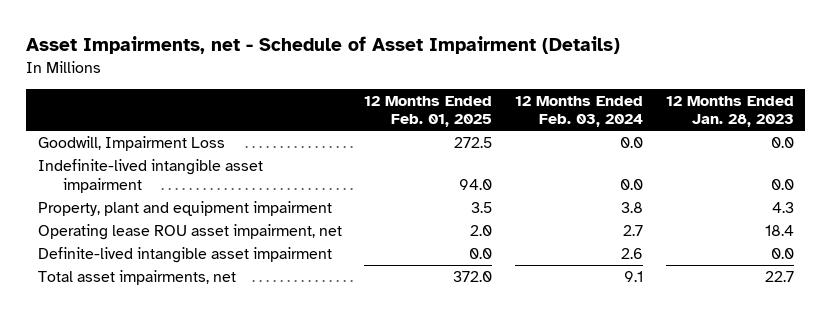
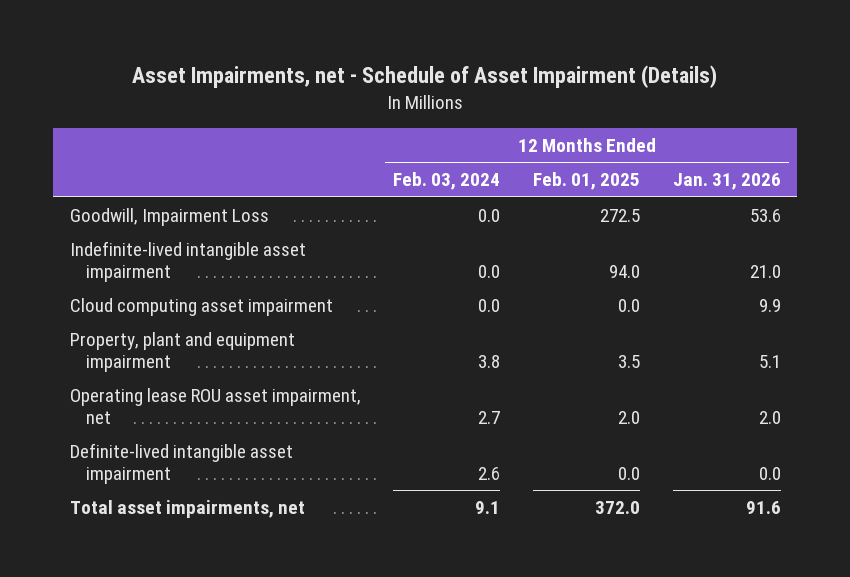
[665,95,794,128] 12 Months Ended Jan. 28, 2023 -> none
none -> [672,173,781,191] Jan. 31, 2026
none -> [69,297,333,316] Cloud computing asset impairment

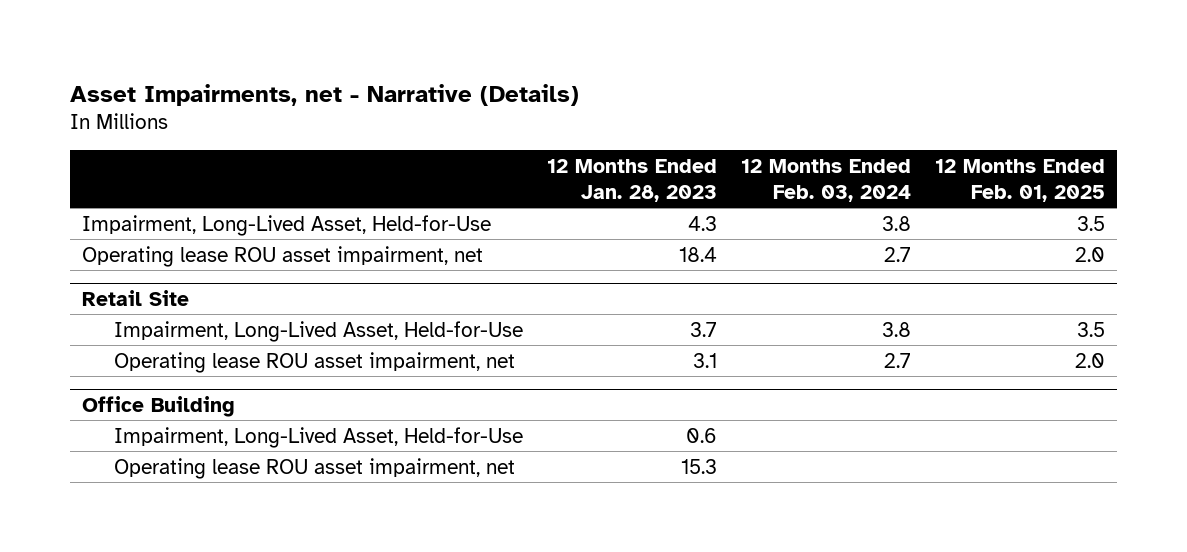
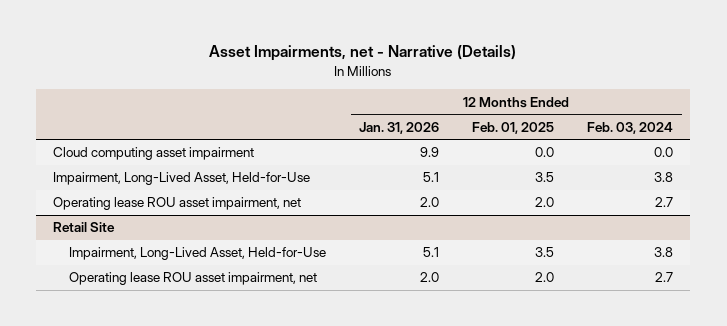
[547,158,718,202] 12 Months Ended Jan. 28, 2023 -> none
none -> [358,121,439,134] Jan. 31, 2026
none -> [53,147,255,161] Cloud computing asset impairment
[81,395,235,417] Office Building -> none
[114,426,524,448] Impairment, Long-Lived Asset, Held-for-Use -> none
[114,457,516,479] Operating lease ROU asset impairment, net -> none

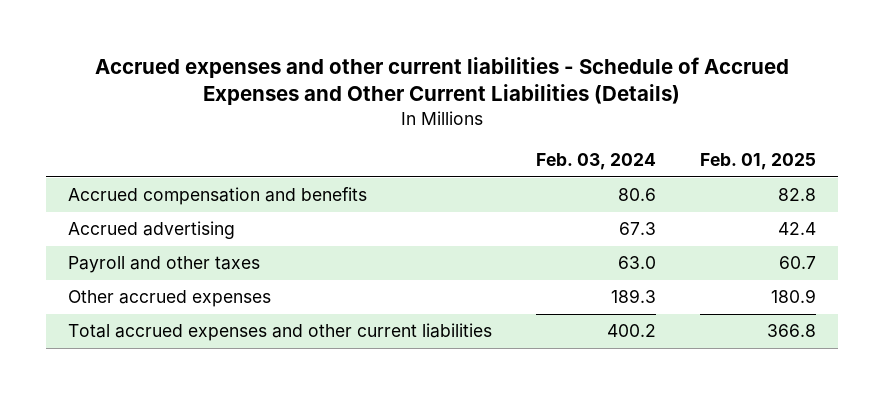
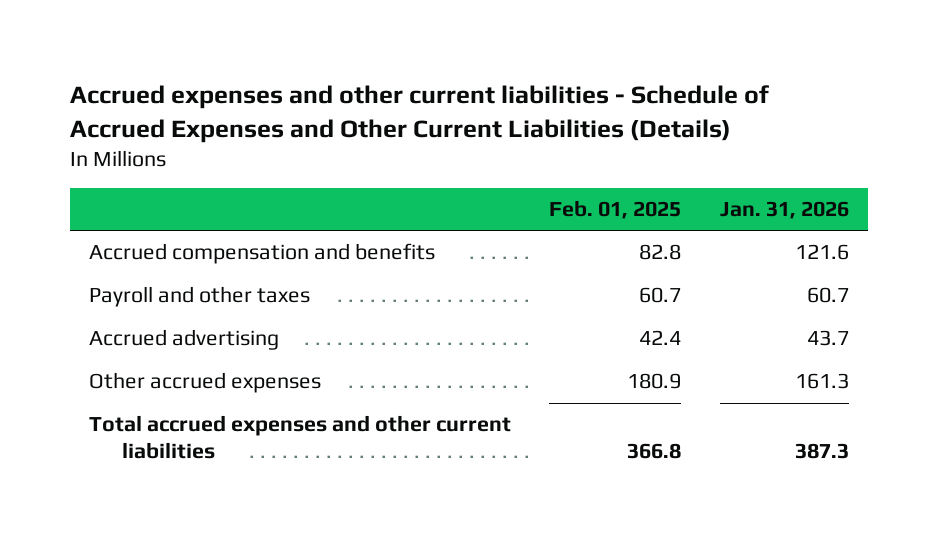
[536,153,657,171] Feb. 03, 2024 -> none
none -> [719,200,849,219] Jan. 31, 2026
[68,221,236,240] Accrued advertising -> [89,329,280,351] Accrued advertising

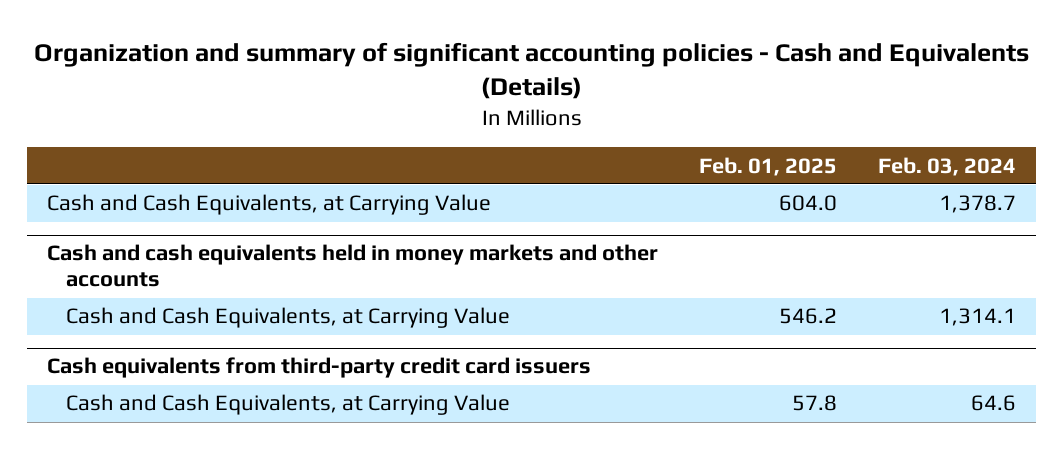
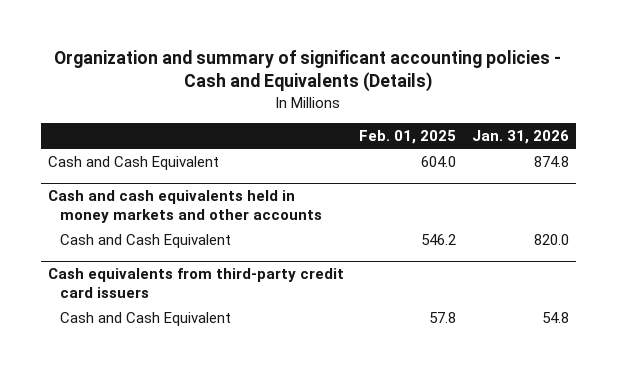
[877,156,1016,176] Feb. 03, 2024 -> none
none -> [471,129,569,144] Jan. 31, 2026
[47,194,492,216] Cash and Cash Equivalents, at Carrying Value -> [48,155,220,170] Cash and Cash Equivalent
[65,307,510,329] Cash and Cash Equivalents, at Carrying Value -> [59,233,231,248] Cash and Cash Equivalent
[65,394,510,416] Cash and Cash Equivalents, at Carrying Value -> [59,311,231,326] Cash and Cash Equivalent

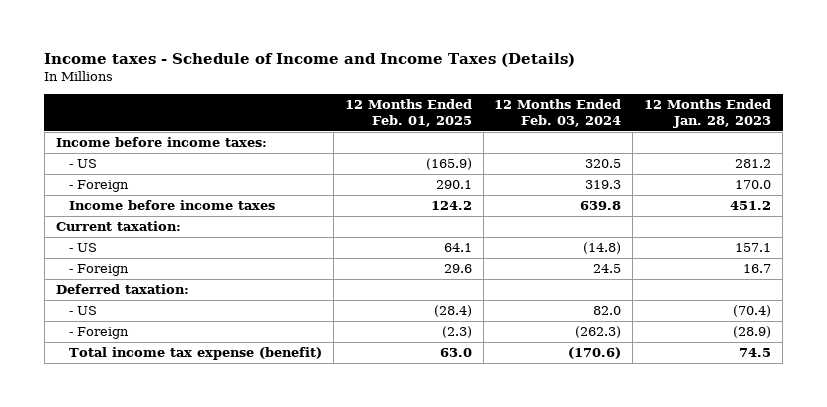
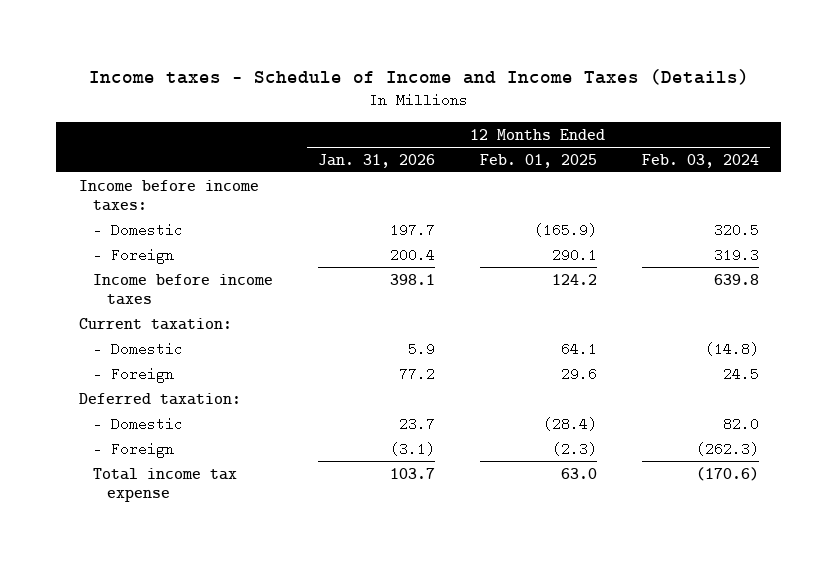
[644,99,772,129] 12 Months Ended Jan. 28, 2023 -> none
none -> [317,153,435,168] Jan. 31, 2026
[68,158,97,168] - US -> [93,222,184,237] - Domestic
[68,242,97,252] - US -> [93,341,184,356] - Domestic
[68,305,97,315] - US -> [93,416,184,431] - Domestic
[68,346,322,360] Total income tax expense (benefit) -> [93,467,238,503] Total income tax expense

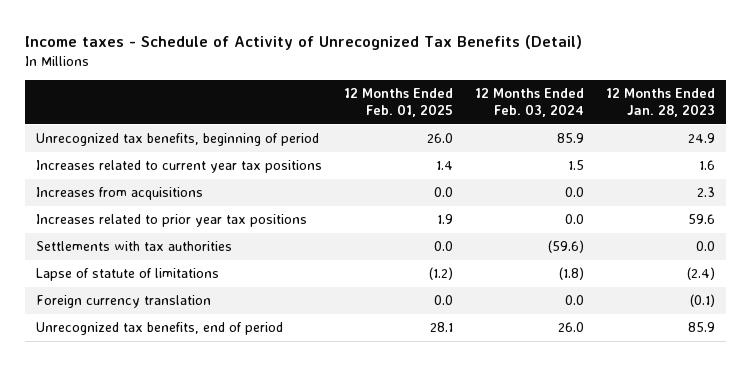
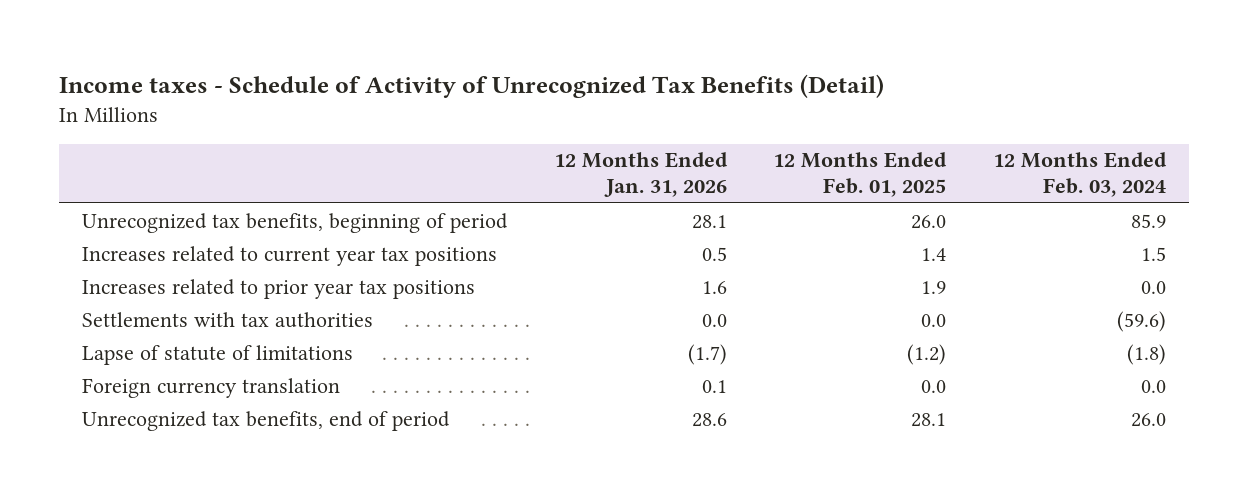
[606,88,716,117] 12 Months Ended Jan. 28, 2023 -> none
none -> [553,152,728,198] 12 Months Ended Jan. 31, 2026
[36,187,204,201] Increases from acquisitions -> none

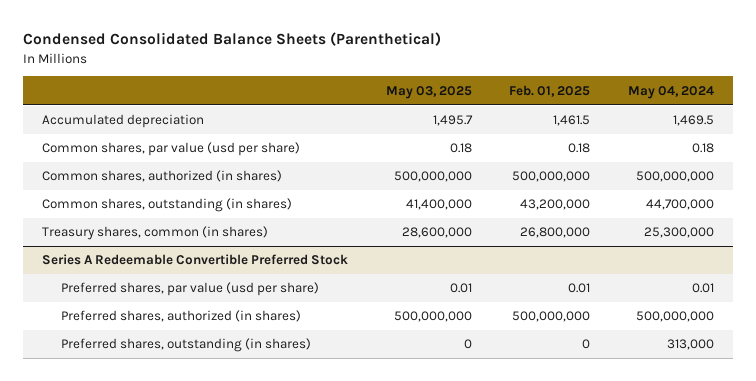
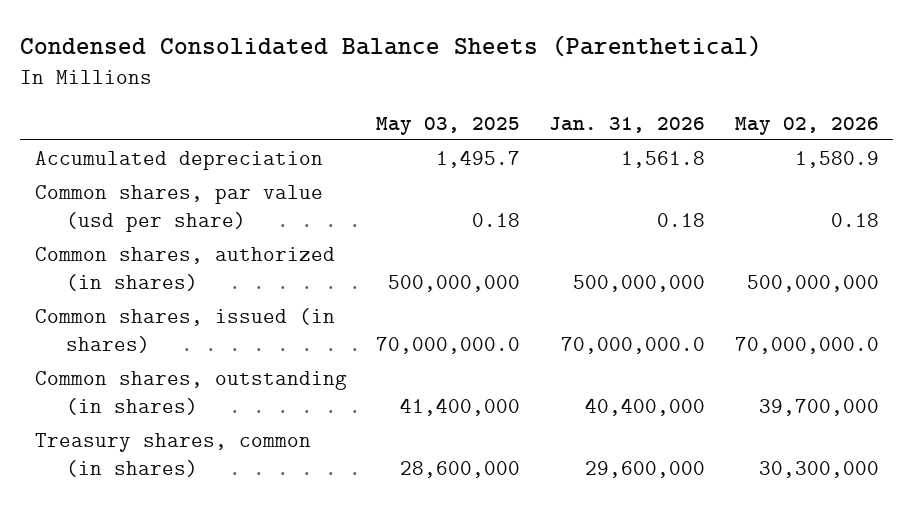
[509,84,591,97] Feb. 01, 2025 -> none
[628,85,715,99] May 04, 2024 -> none
none -> [549,116,706,133] Jan. 31, 2026
none -> [734,116,879,135] May 02, 2026
none -> [34,307,335,353] Common shares, issued (in shares)
[41,254,348,266] Series A Redeemable Convertible Preferred Stock -> none
[61,282,320,297] Preferred shares, par value (usd per share) -> none
[61,310,302,323] Preferred shares, authorized (in shares) -> none
[61,338,312,353] Preferred shares, outstanding (in shares) -> none

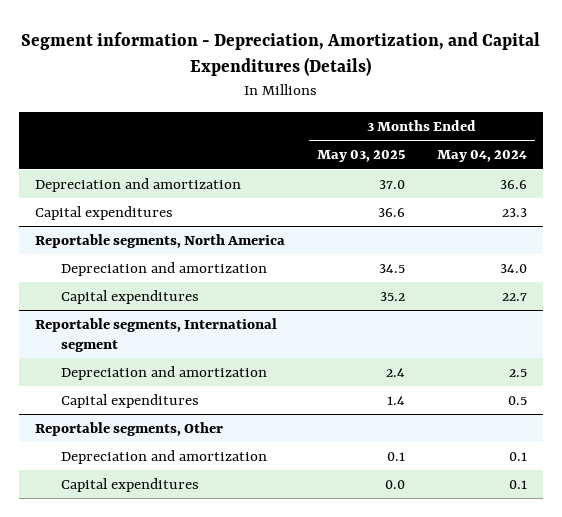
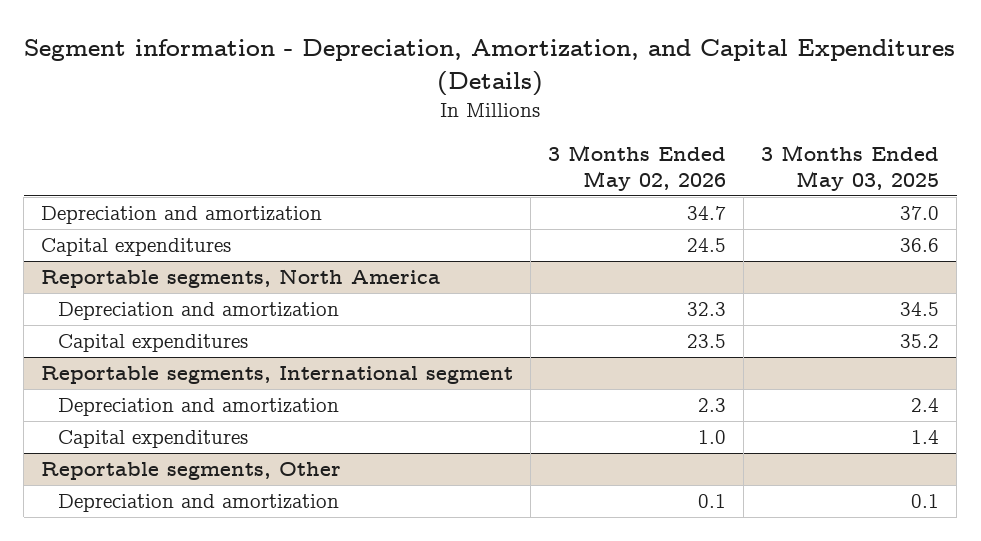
[437,150,528,163] May 04, 2024 -> none
none -> [548,145,727,191] 3 Months Ended May 02, 2026
[60,477,199,492] Capital expenditures -> none

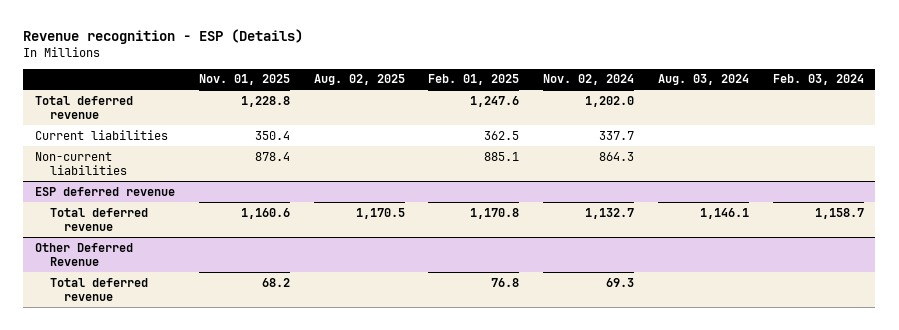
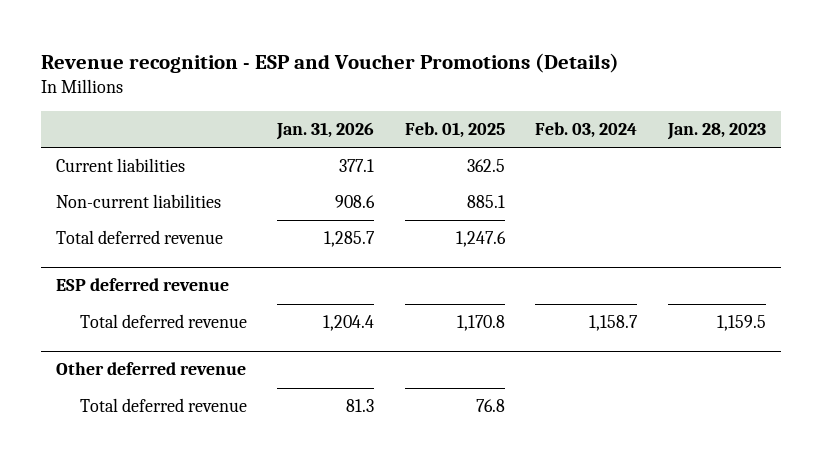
[23,29,304,45] Revenue recognition - ESP (Details) -> [40,52,619,73] Revenue recognition - ESP and Voucher Promotions (Details)
[198,74,290,86] Nov. 01, 2025 -> none
[313,74,405,86] Aug. 02, 2025 -> none
[543,74,635,86] Nov. 02, 2024 -> none
[657,74,749,86] Aug. 03, 2024 -> none
none -> [276,122,375,141] Jan. 31, 2026
none -> [666,123,766,141] Jan. 28, 2023
[35,95,134,119] Total deferred revenue -> [55,230,223,245] Total deferred revenue
[35,242,134,266] Other Deferred Revenue -> [55,362,246,376] Other deferred revenue

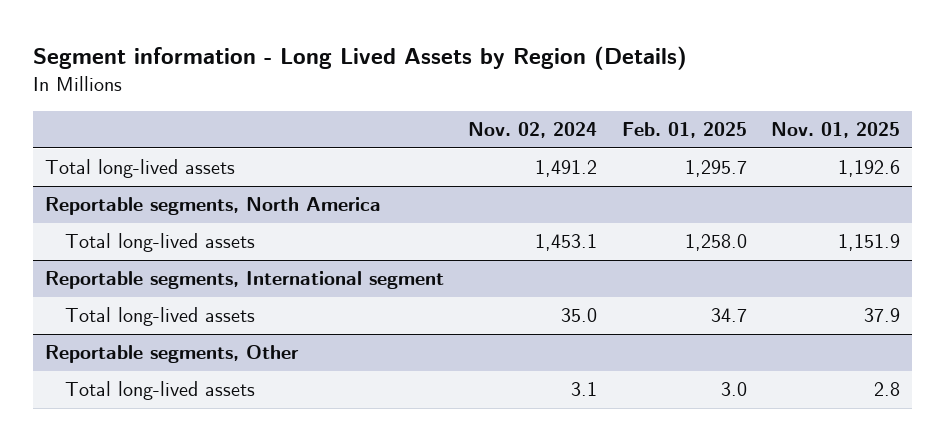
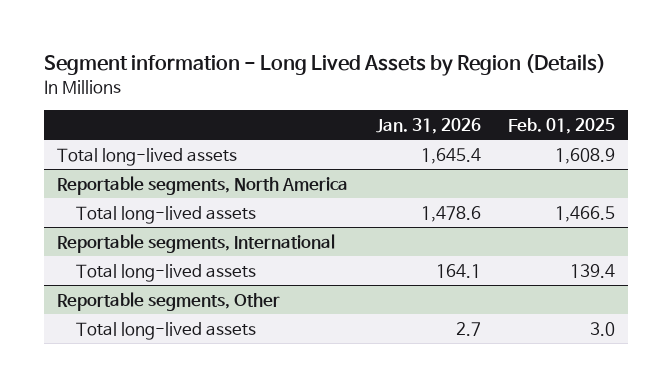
[468,122,598,139] Nov. 02, 2024 -> none
[771,122,901,139] Nov. 01, 2025 -> none
none -> [375,117,481,134] Jan. 31, 2026
[684,160,747,178] 1,295.7 -> [554,147,615,164] 1,608.9
[684,234,747,252] 1,258.0 -> [554,205,615,222] 1,466.5
[45,271,445,290] Reportable segments, International segment -> [57,233,336,253] Reportable segments, International
[710,308,747,323] 34.7 -> [569,263,615,278] 139.4

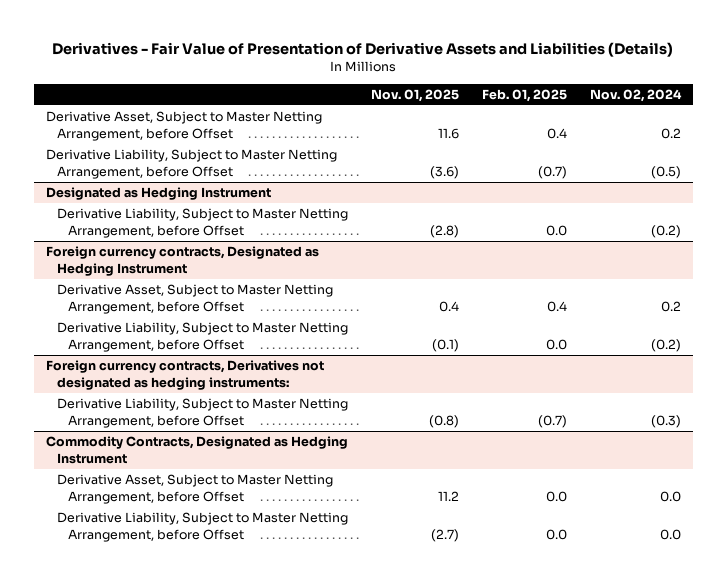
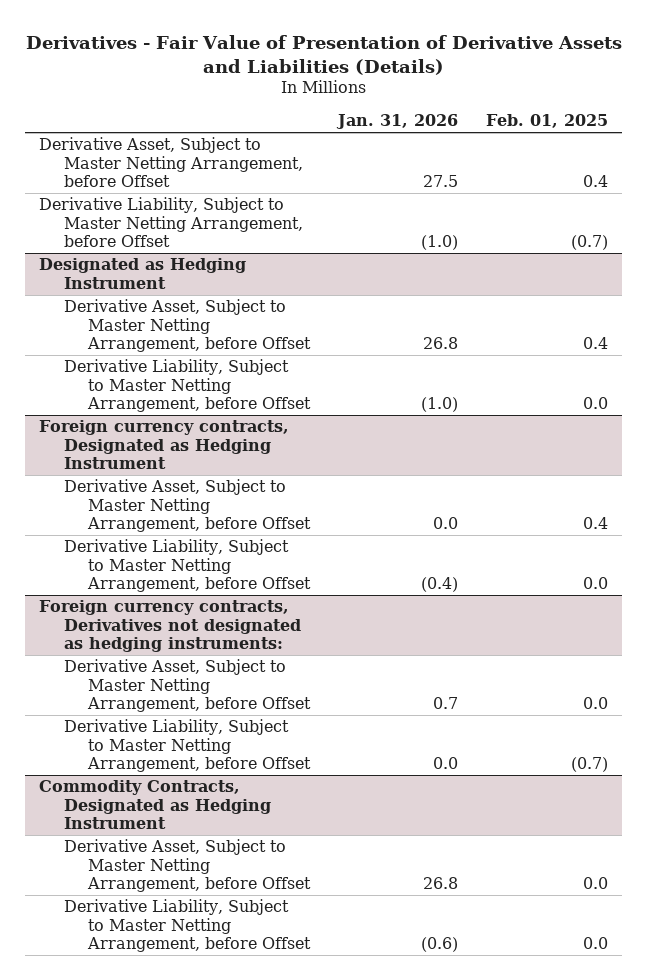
[370,88,459,102] Nov. 01, 2025 -> none
[590,88,683,102] Nov. 02, 2024 -> none
none -> [335,114,458,130] Jan. 31, 2026
none -> [63,299,311,353] Derivative Asset, Subject to Master Netting Arrangement, before Offset
none -> [63,659,311,713] Derivative Asset, Subject to Master Netting Arrangement, before Offset

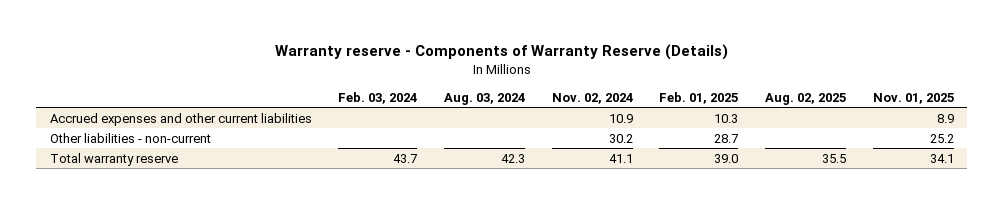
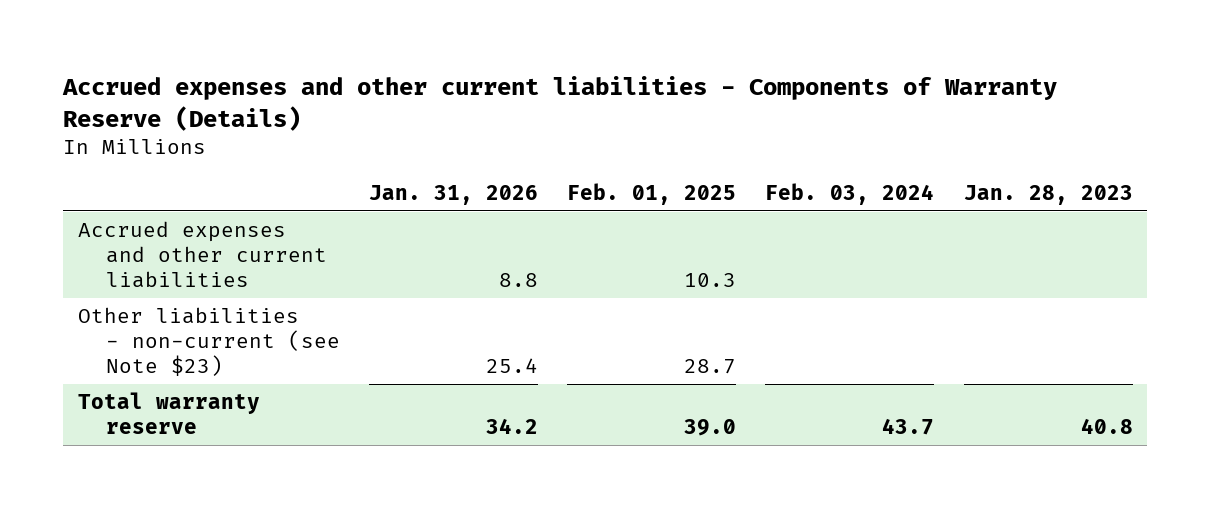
[274,44,728,61] Warranty reserve - Components of Warranty Reserve (Details) -> [62,75,1058,131] Accrued expenses and other current liabilities - Components of Warranty Reserve (Details)
[443,92,525,105] Aug. 03, 2024 -> none
[551,92,633,104] Nov. 02, 2024 -> none
[764,92,846,105] Aug. 02, 2025 -> none
[872,92,954,104] Nov. 01, 2025 -> none
none -> [368,184,538,205] Jan. 31, 2026
none -> [963,184,1133,205] Jan. 28, 2023
[49,132,211,143] Other liabilities - non-current -> [77,307,340,377] Other liabilities - non-current (see Note $23)

